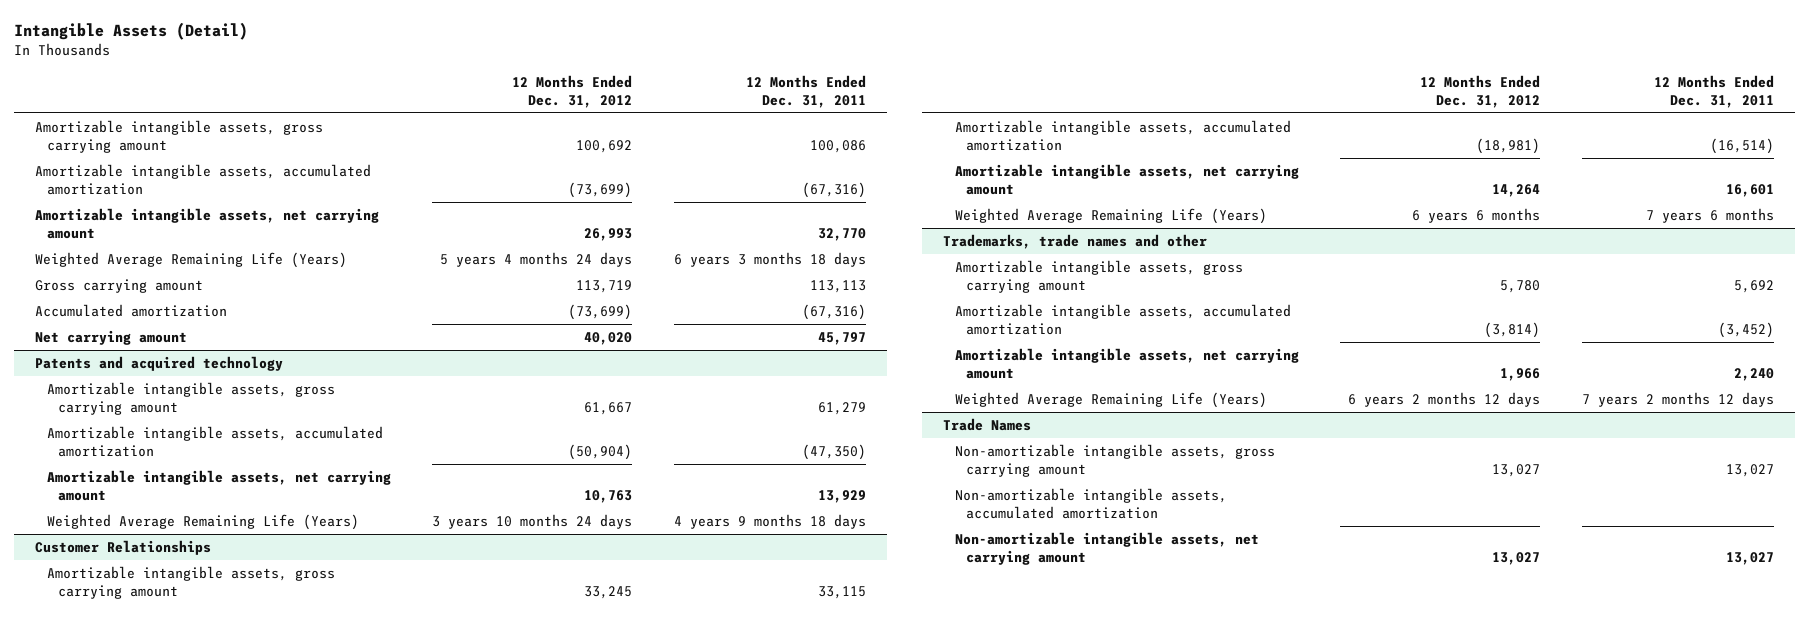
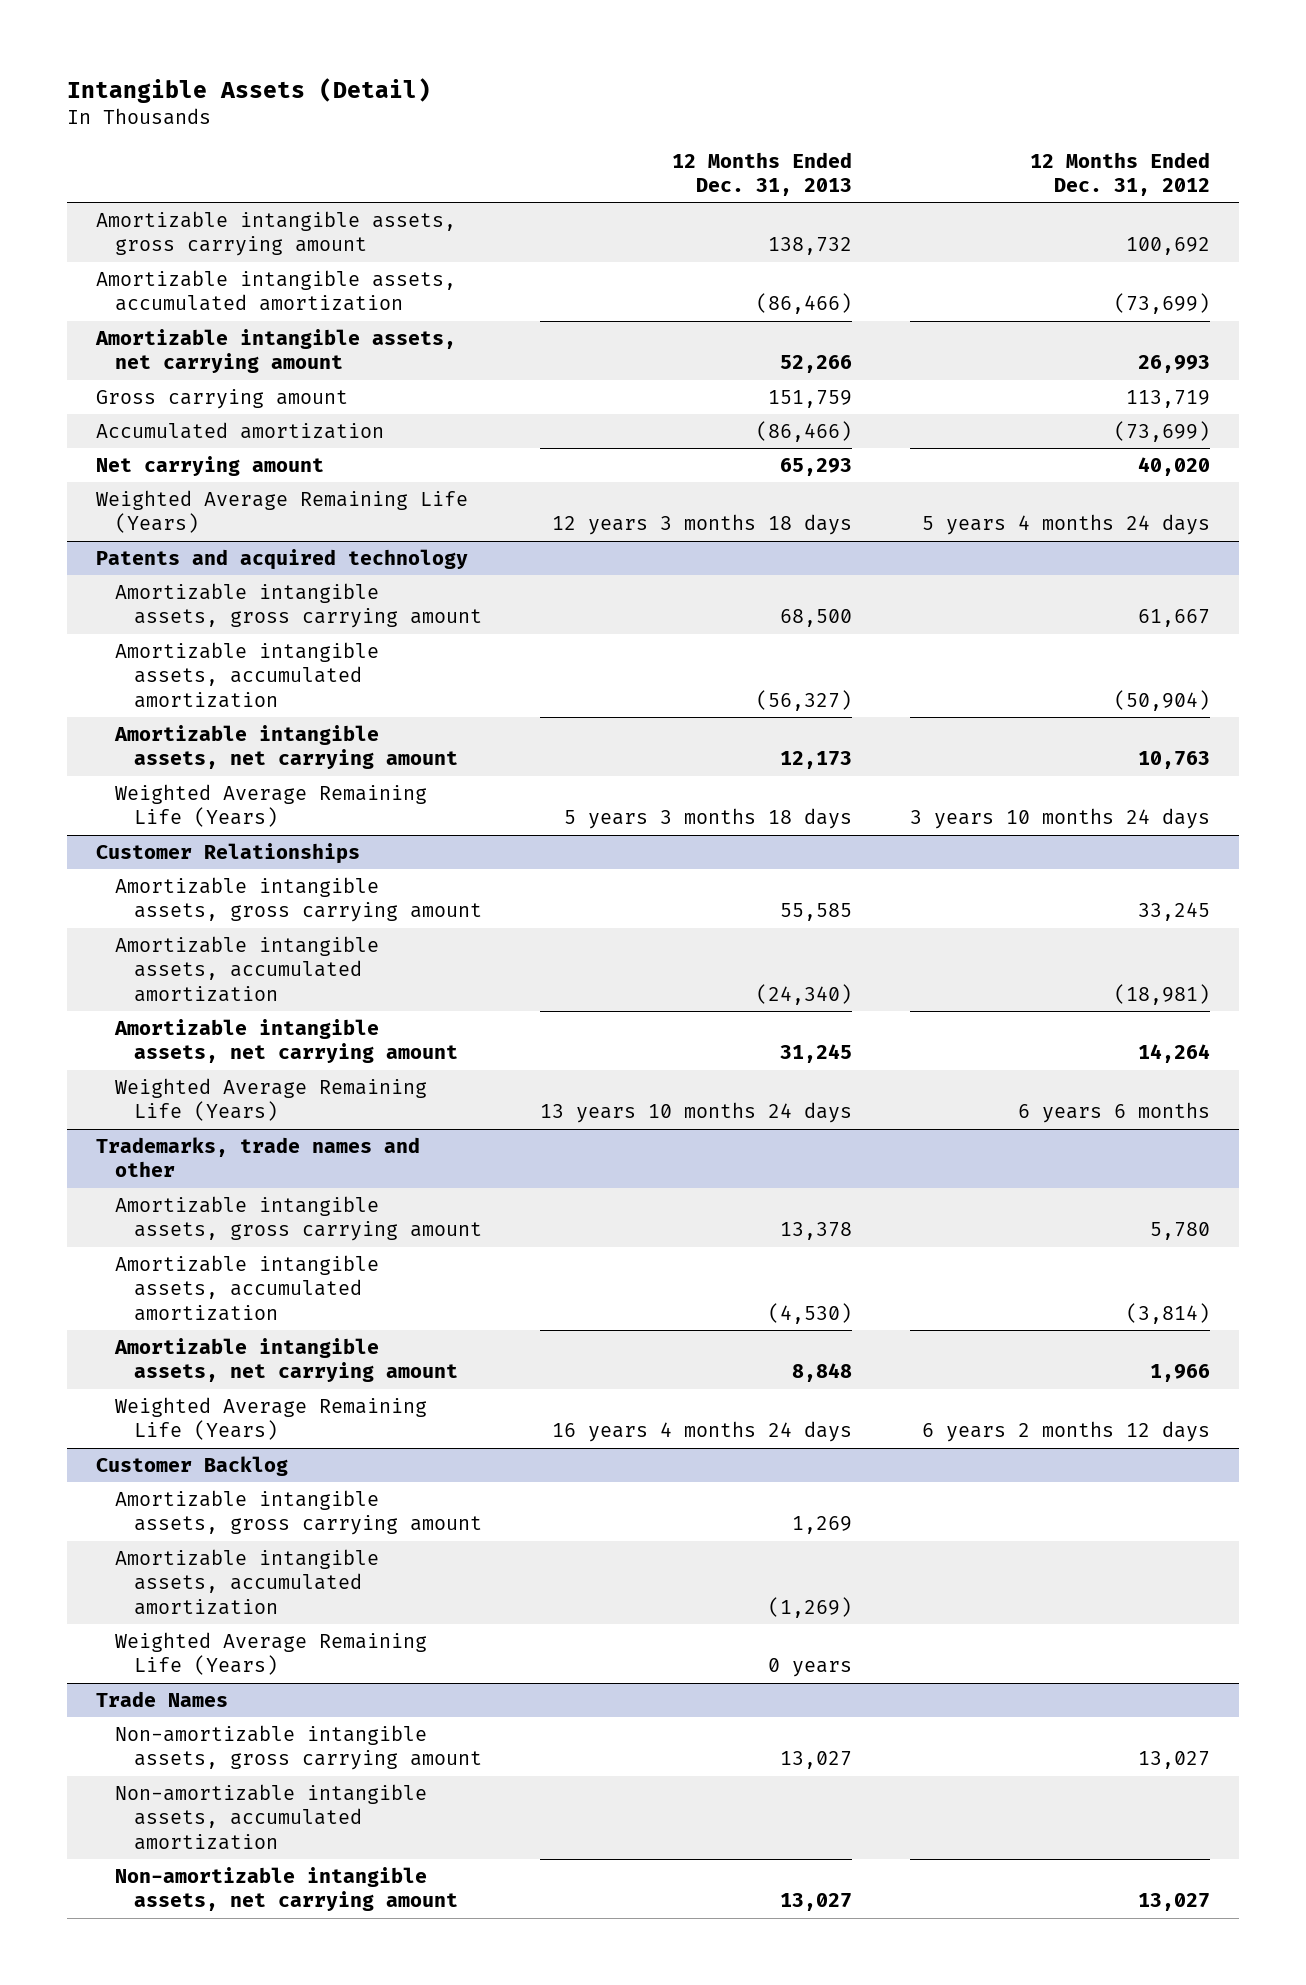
[745,74,866,108] 12 Months Ended Dec. 31, 2011 -> none
none -> [671,151,852,197] 12 Months Ended Dec. 31, 2013
[34,252,347,269] Weighted Average Remaining Life (Years) -> [96,489,469,534] Weighted Average Remaining Life (Years)
none -> [96,1455,289,1476] Customer Backlog
none -> [115,1489,482,1536] Amortizable intangible assets, gross carrying amount
none -> [115,1548,380,1615] Amortizable intangible assets, accumulated amortization
none -> [115,1631,428,1676] Weighted Average Remaining Life (Years)

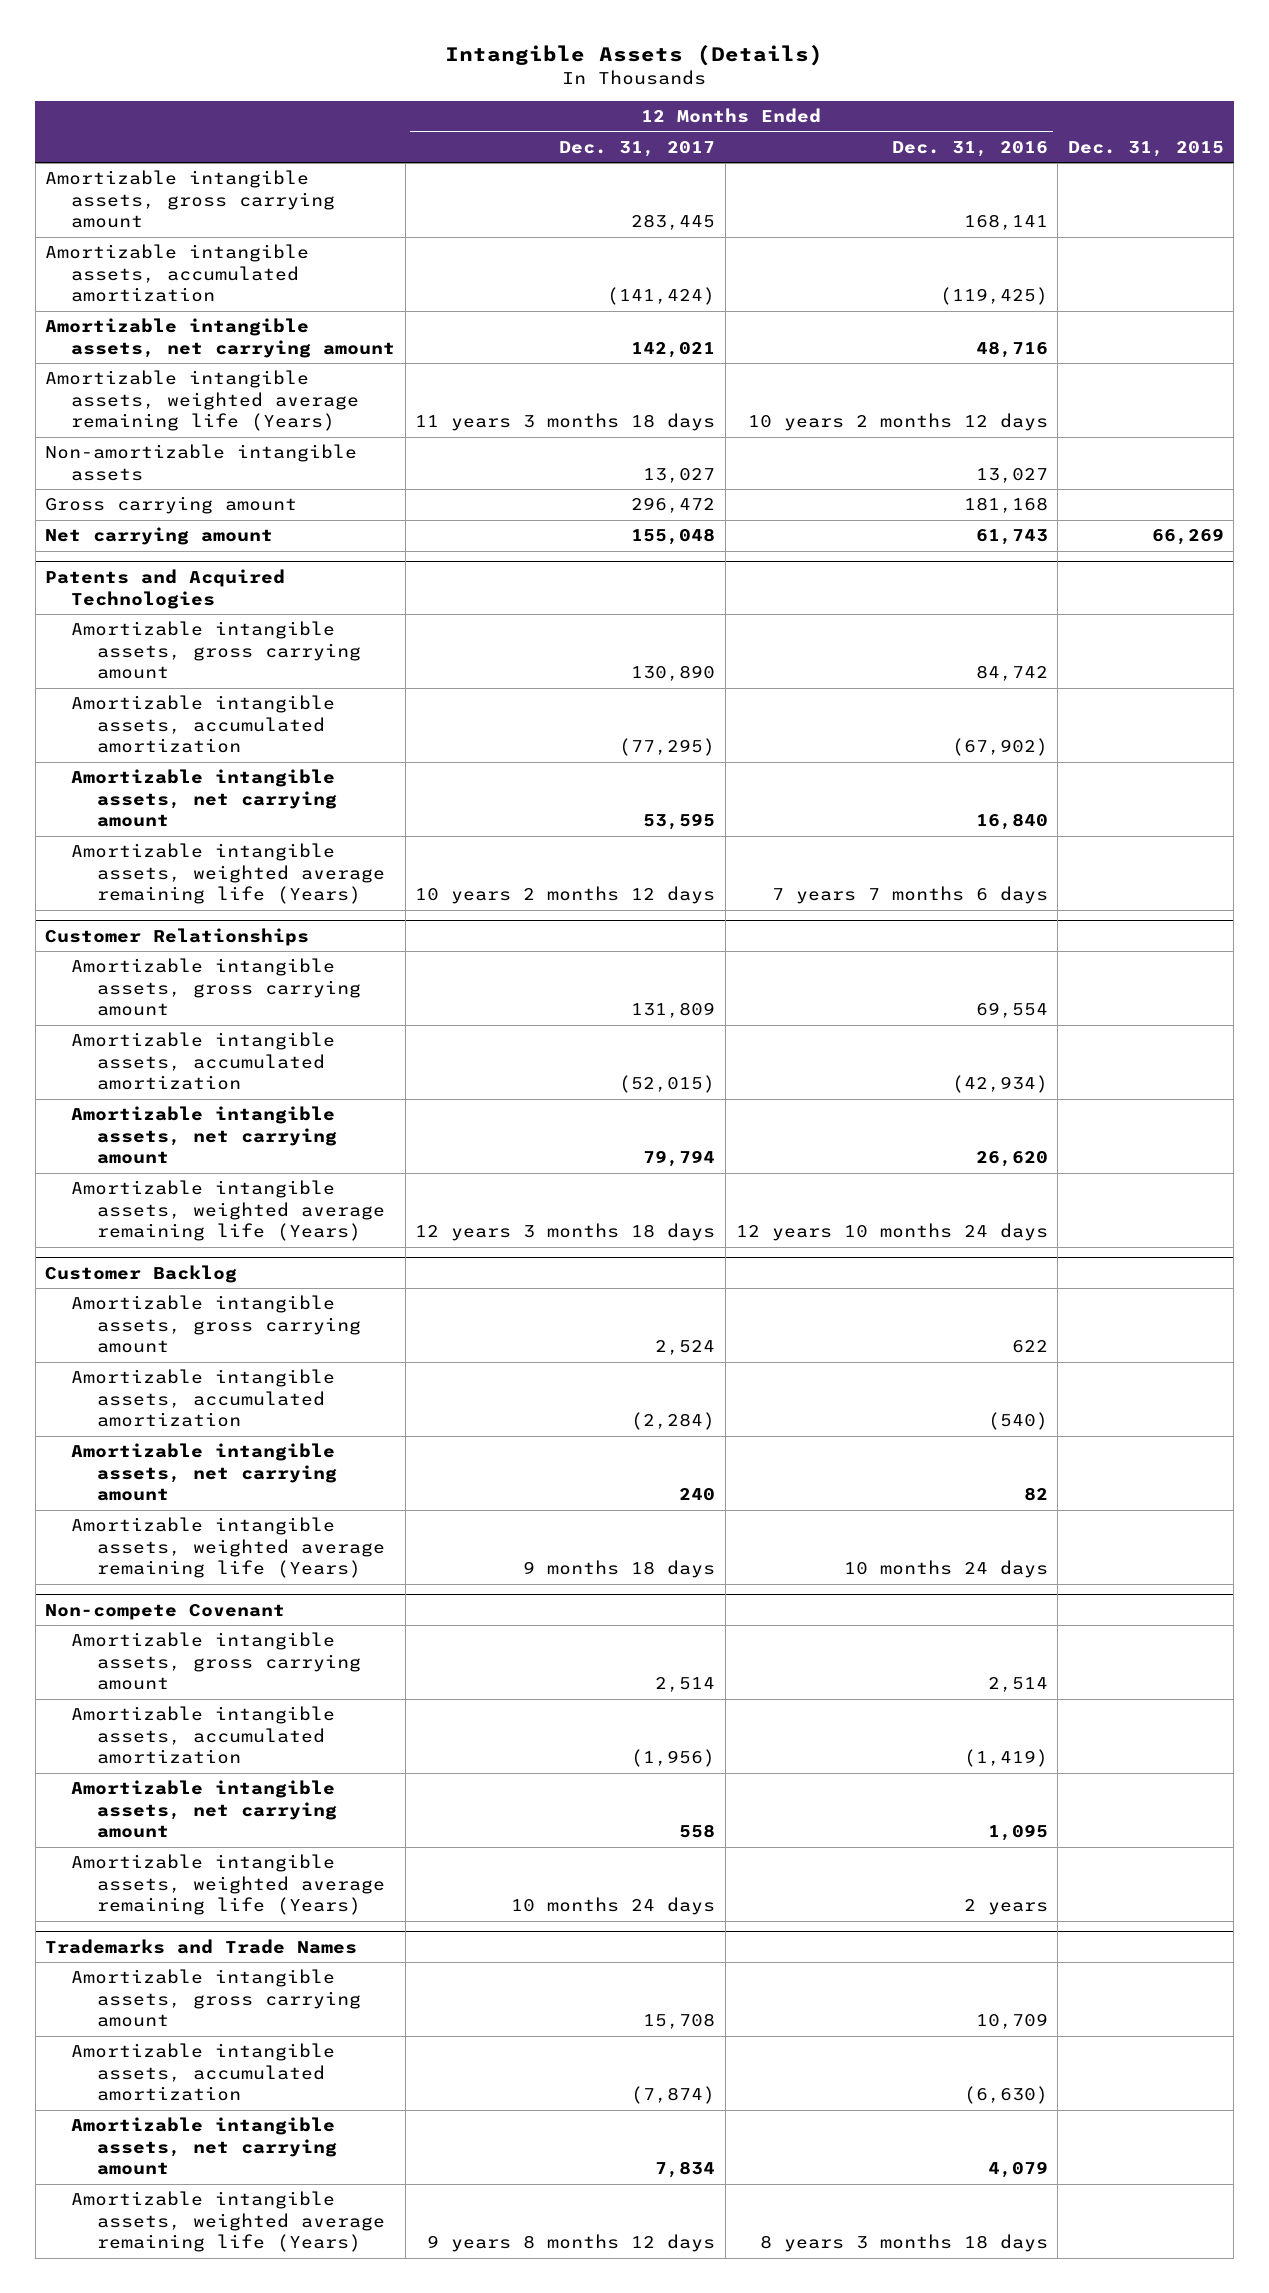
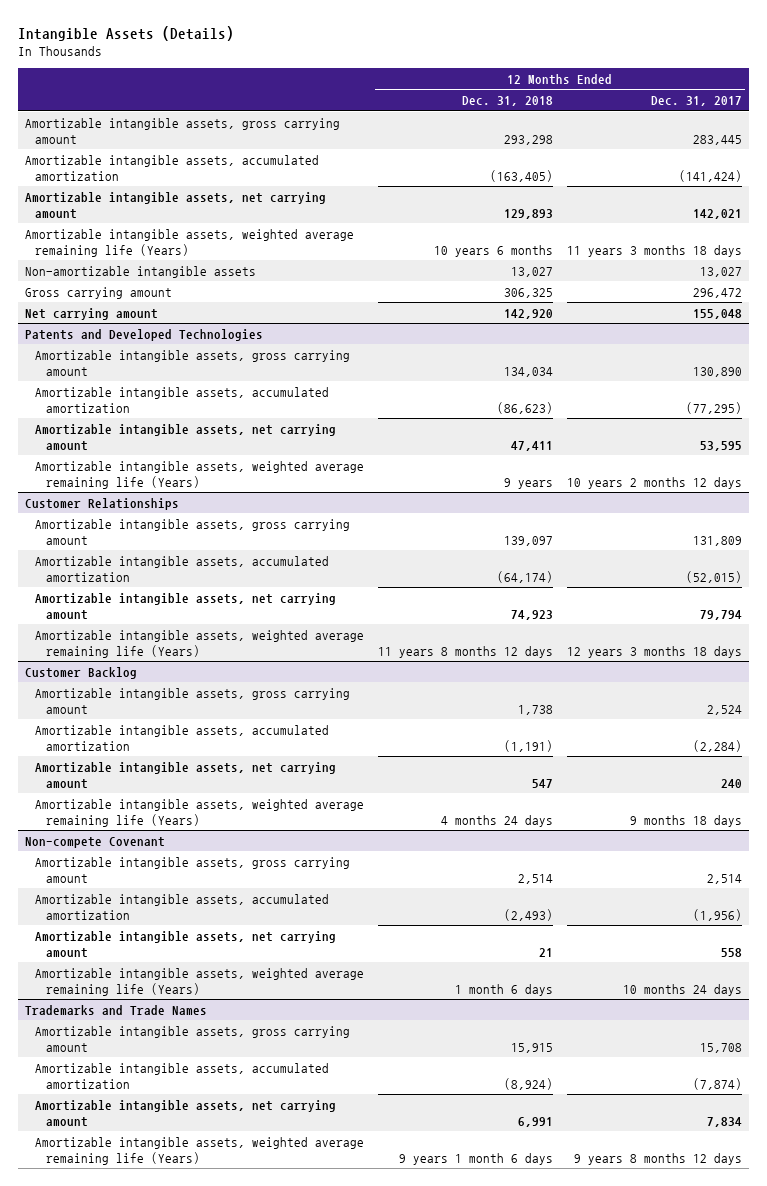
[891,140,1048,157] Dec. 31, 2016 -> none
[1067,140,1224,157] Dec. 31, 2015 -> none
none -> [462,95,554,106] Dec. 31, 2018
[45,569,286,609] Patents and Acquired Technologies -> [24,328,263,341] Patents and Developed Technologies

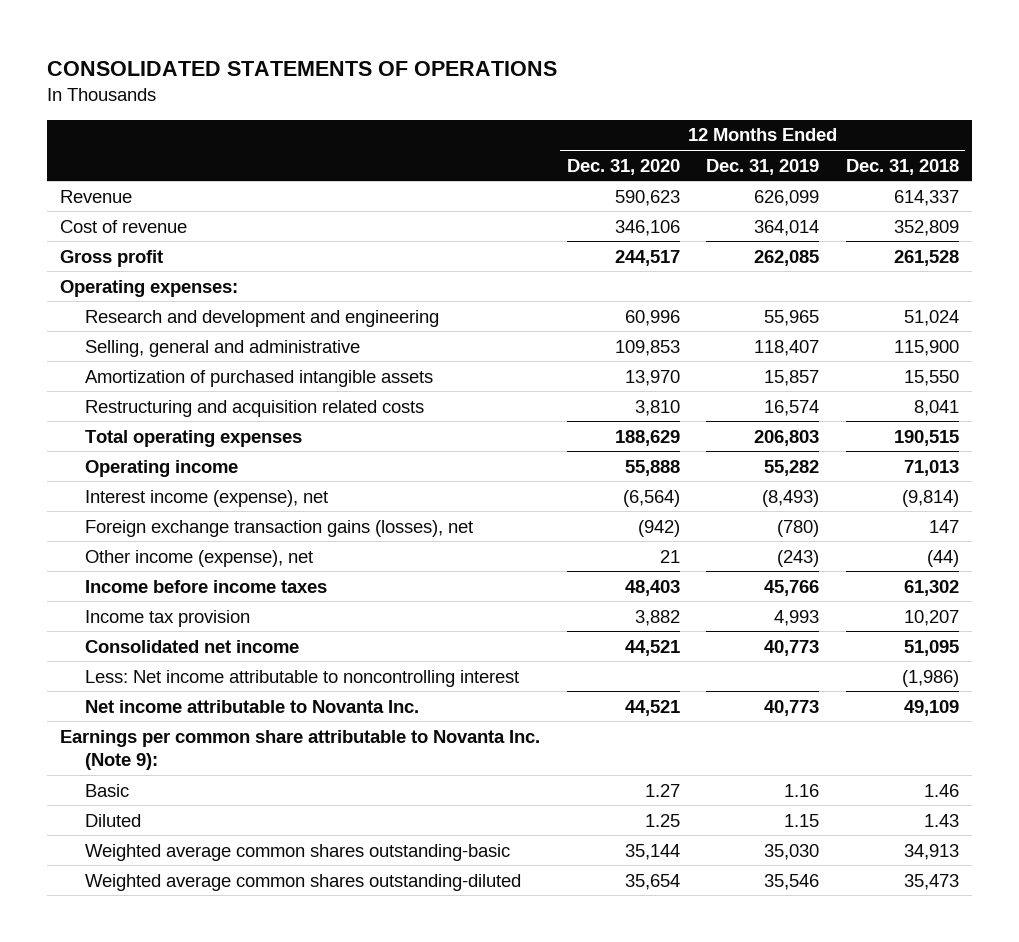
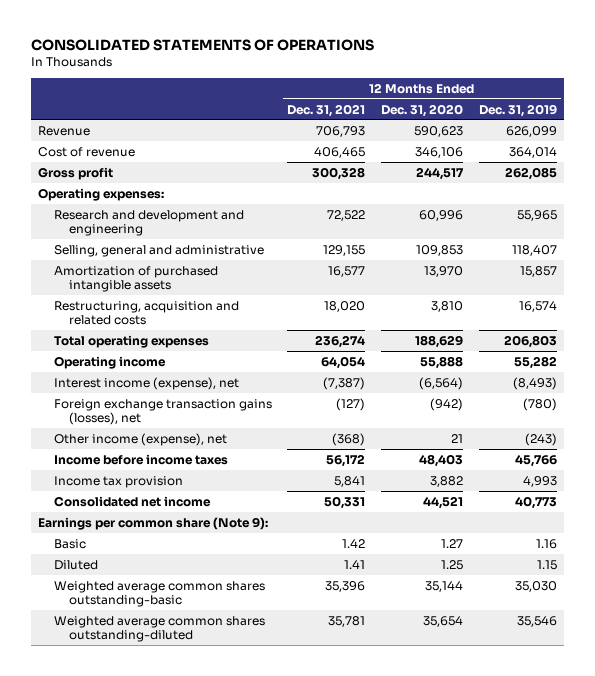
[845,158,959,175] Dec. 31, 2018 -> none
none -> [287,103,366,117] Dec. 31, 2021
[85,399,425,417] Restructuring and acquisition related costs -> [53,300,239,326] Restructuring, acquisition and related costs
[85,669,520,687] Less: Net income attributable to noncontrolling interest -> none
[85,699,420,713] Net income attributable to Novanta Inc. -> none
[60,729,541,770] Earnings per common share attributable to Novanta Inc. (Note 9): -> [38,516,269,530] Earnings per common share (Note 9):

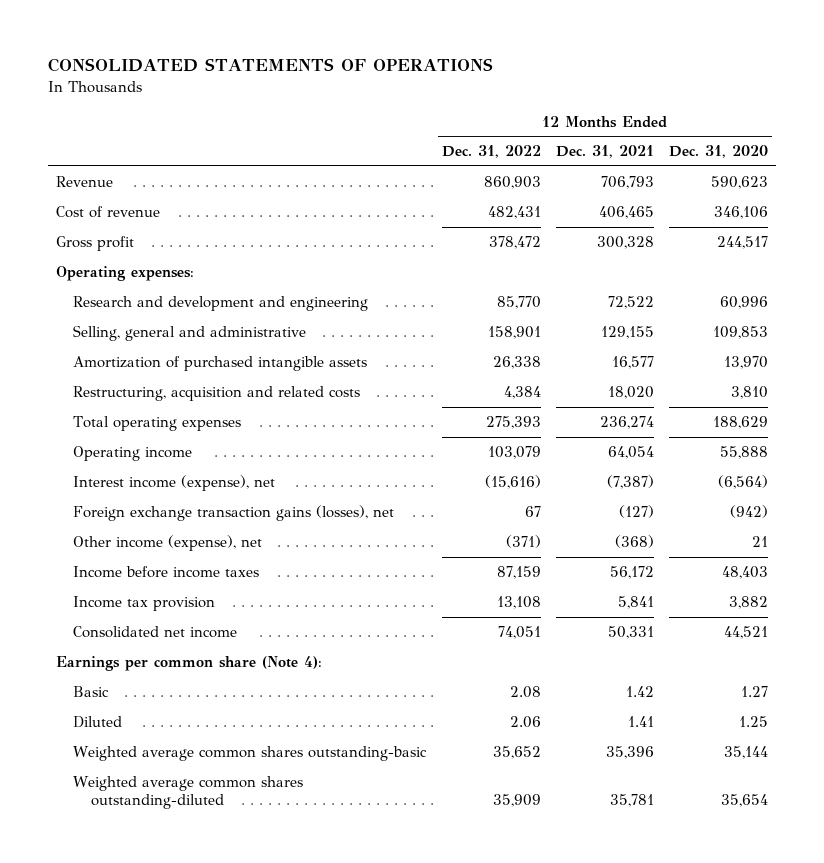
[478,103,557,117] Dec. 31, 2019 -> none
none -> [441,145,541,159] Dec. 31, 2022
[38,516,269,530] Earnings per common share (Note 9): -> [55,656,322,672] Earnings per common share (Note 4):

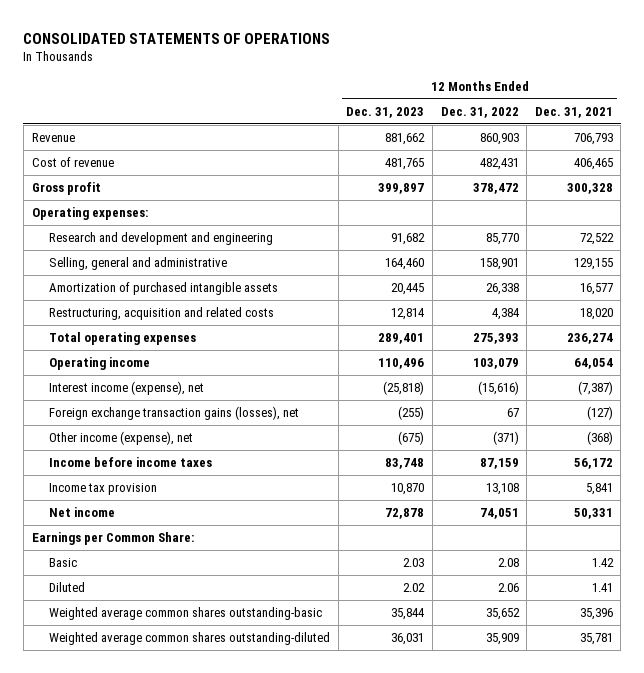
[669,145,769,159] Dec. 31, 2020 -> none
none -> [346,106,425,118] Dec. 31, 2023
[73,626,238,639] Consolidated net income -> [49,506,116,517] Net income
[55,656,322,672] Earnings per common share (Note 4): -> [31,531,194,545] Earnings per Common Share:

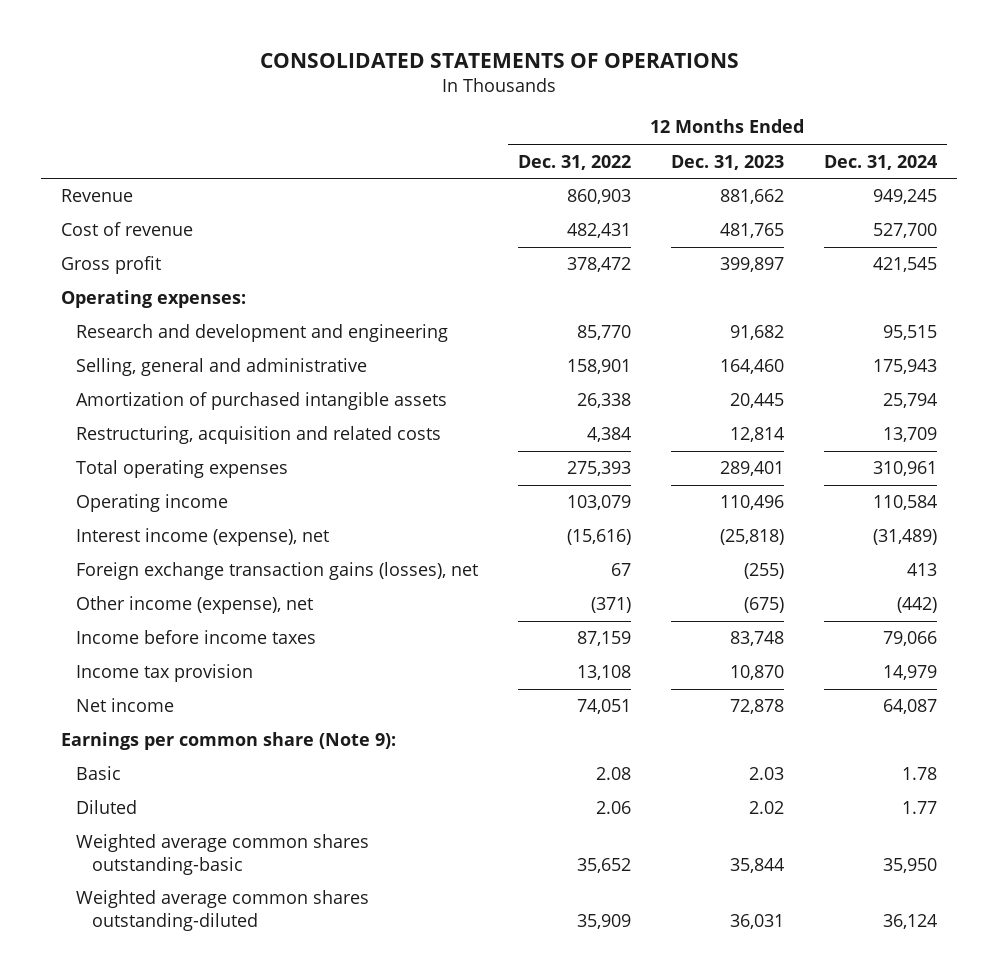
[534,106,613,118] Dec. 31, 2021 -> none
none -> [823,154,937,170] Dec. 31, 2024
[31,531,194,545] Earnings per Common Share: -> [60,732,396,751] Earnings per common share (Note 9):

